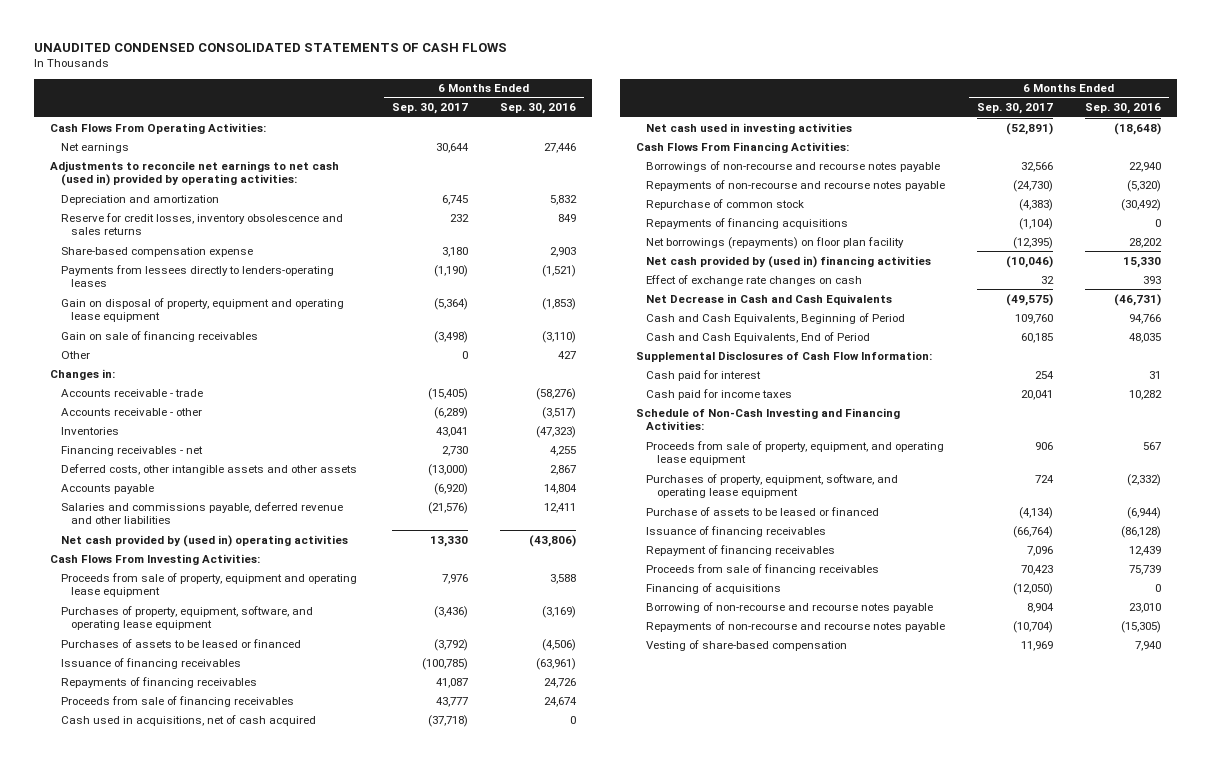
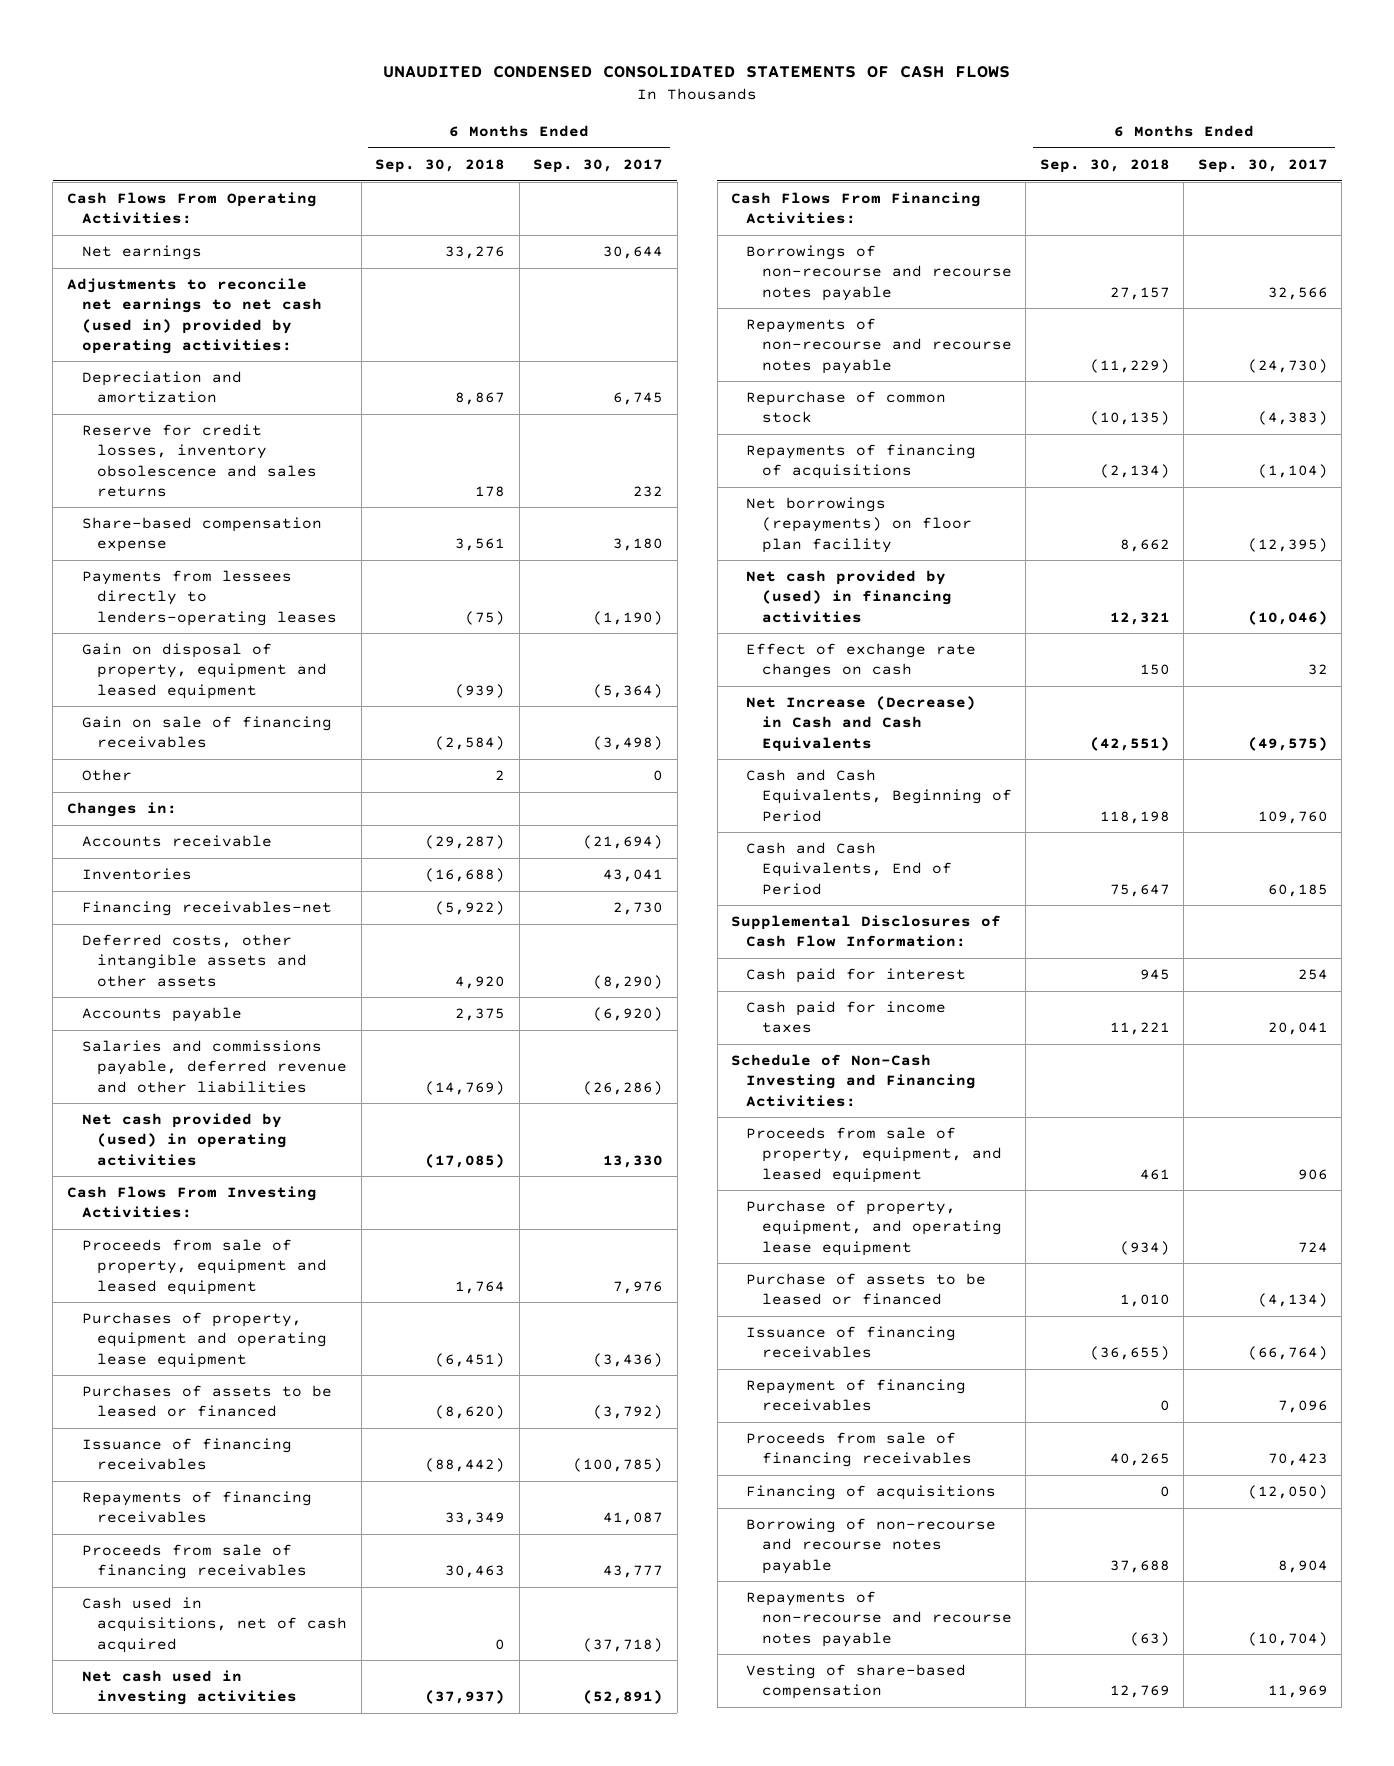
[499,103,576,115] Sep. 30, 2016 -> none
none -> [375,158,506,173] Sep. 30, 2018
[60,297,344,323] Gain on disposal of property, equipment and operating lease equipment -> [81,643,328,699] Gain on disposal of property, equipment and leased equipment
[60,407,202,416] Accounts receivable - other -> none
[60,388,203,397] Accounts receivable - trade -> [81,835,272,848] Accounts receivable
[427,387,468,400] (15,405) -> [583,835,664,850] (21,694)
[60,445,203,456] Financing receivables - net -> [81,901,332,917] Financing receivables-net
[427,463,468,476] (13,000) -> [593,974,664,989] (8,290)
[427,501,468,514] (21,576) -> [583,1080,664,1095] (26,286)
[60,534,348,547] Net cash provided by (used in) operating activities -> [81,1113,288,1166] Net cash provided by (used) in operating activities
[60,572,357,598] Proceeds from sale of property, equipment and operating lease equipment -> [81,1239,328,1295] Proceeds from sale of property, equipment and leased equipment
[60,605,313,631] Purchases of property, equipment, software, and operating lease equipment -> [81,1312,328,1368] Purchases of property, equipment and operating lease equipment
[646,217,849,229] Repayments of financing acquisitions -> [746,444,977,480] Repayments of financing of acquisitions
[646,255,932,268] Net cash provided by (used in) financing activities -> [746,570,952,623] Net cash provided by (used) in financing activities
[646,293,893,305] Net Decrease in Cash and Cash Equivalents -> [746,696,977,752] Net Increase (Decrease) in Cash and Cash Equivalents
[646,440,945,466] Proceeds from sale of property, equipment, and operating lease equipment -> [746,1127,1002,1183] Proceeds from sale of property, equipment, and leased equipment
[646,473,899,499] Purchases of property, equipment, software, and operating lease equipment -> [746,1200,1002,1256] Purchase of property, equipment, and operating lease equipment

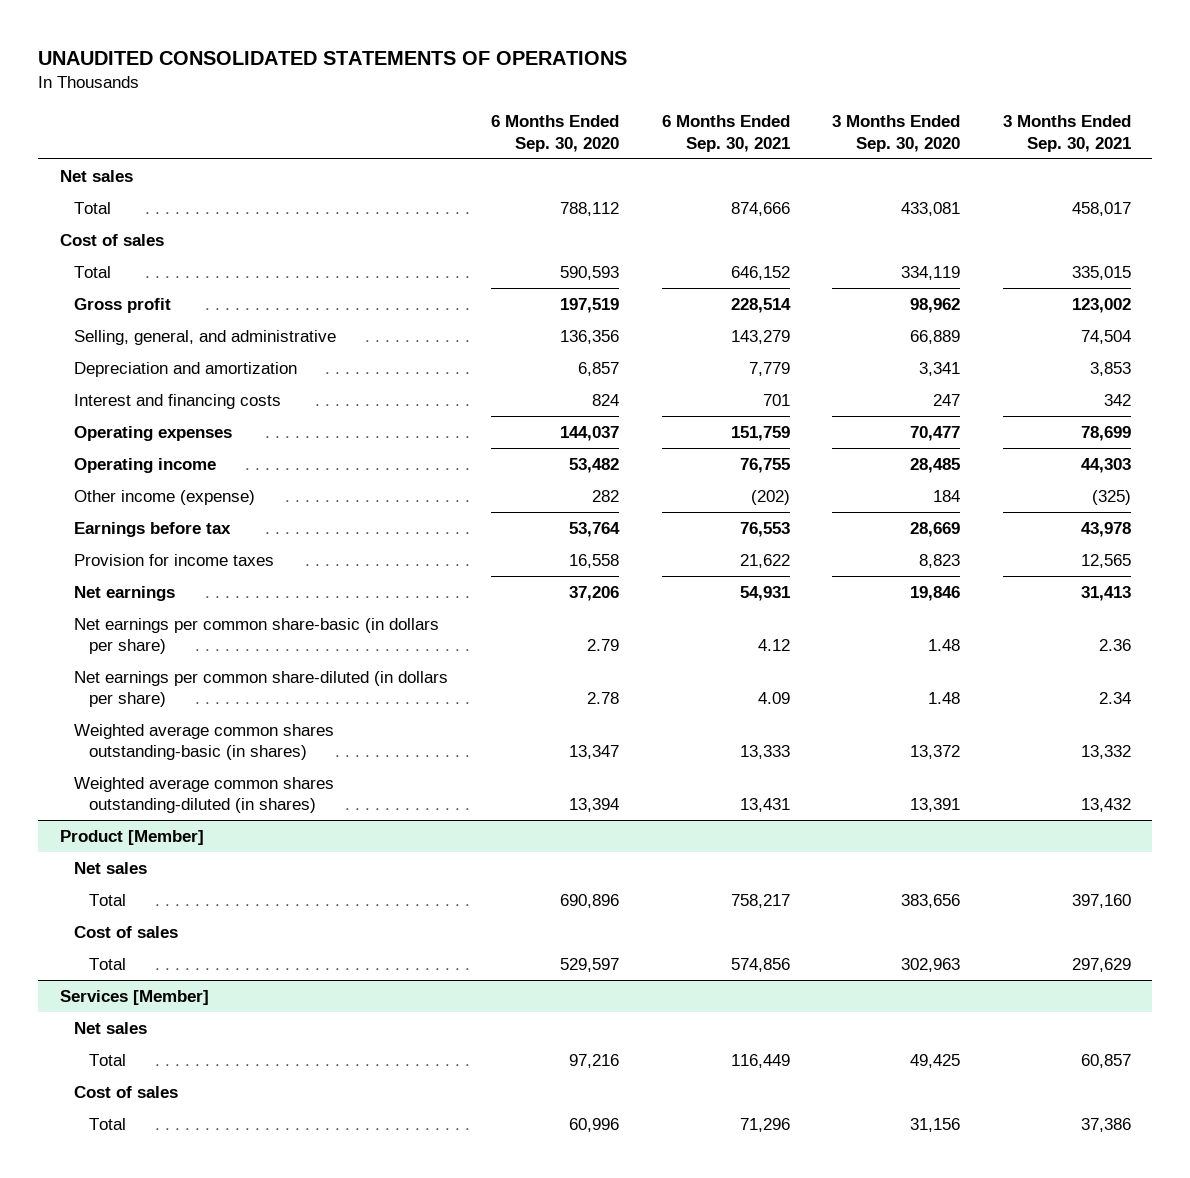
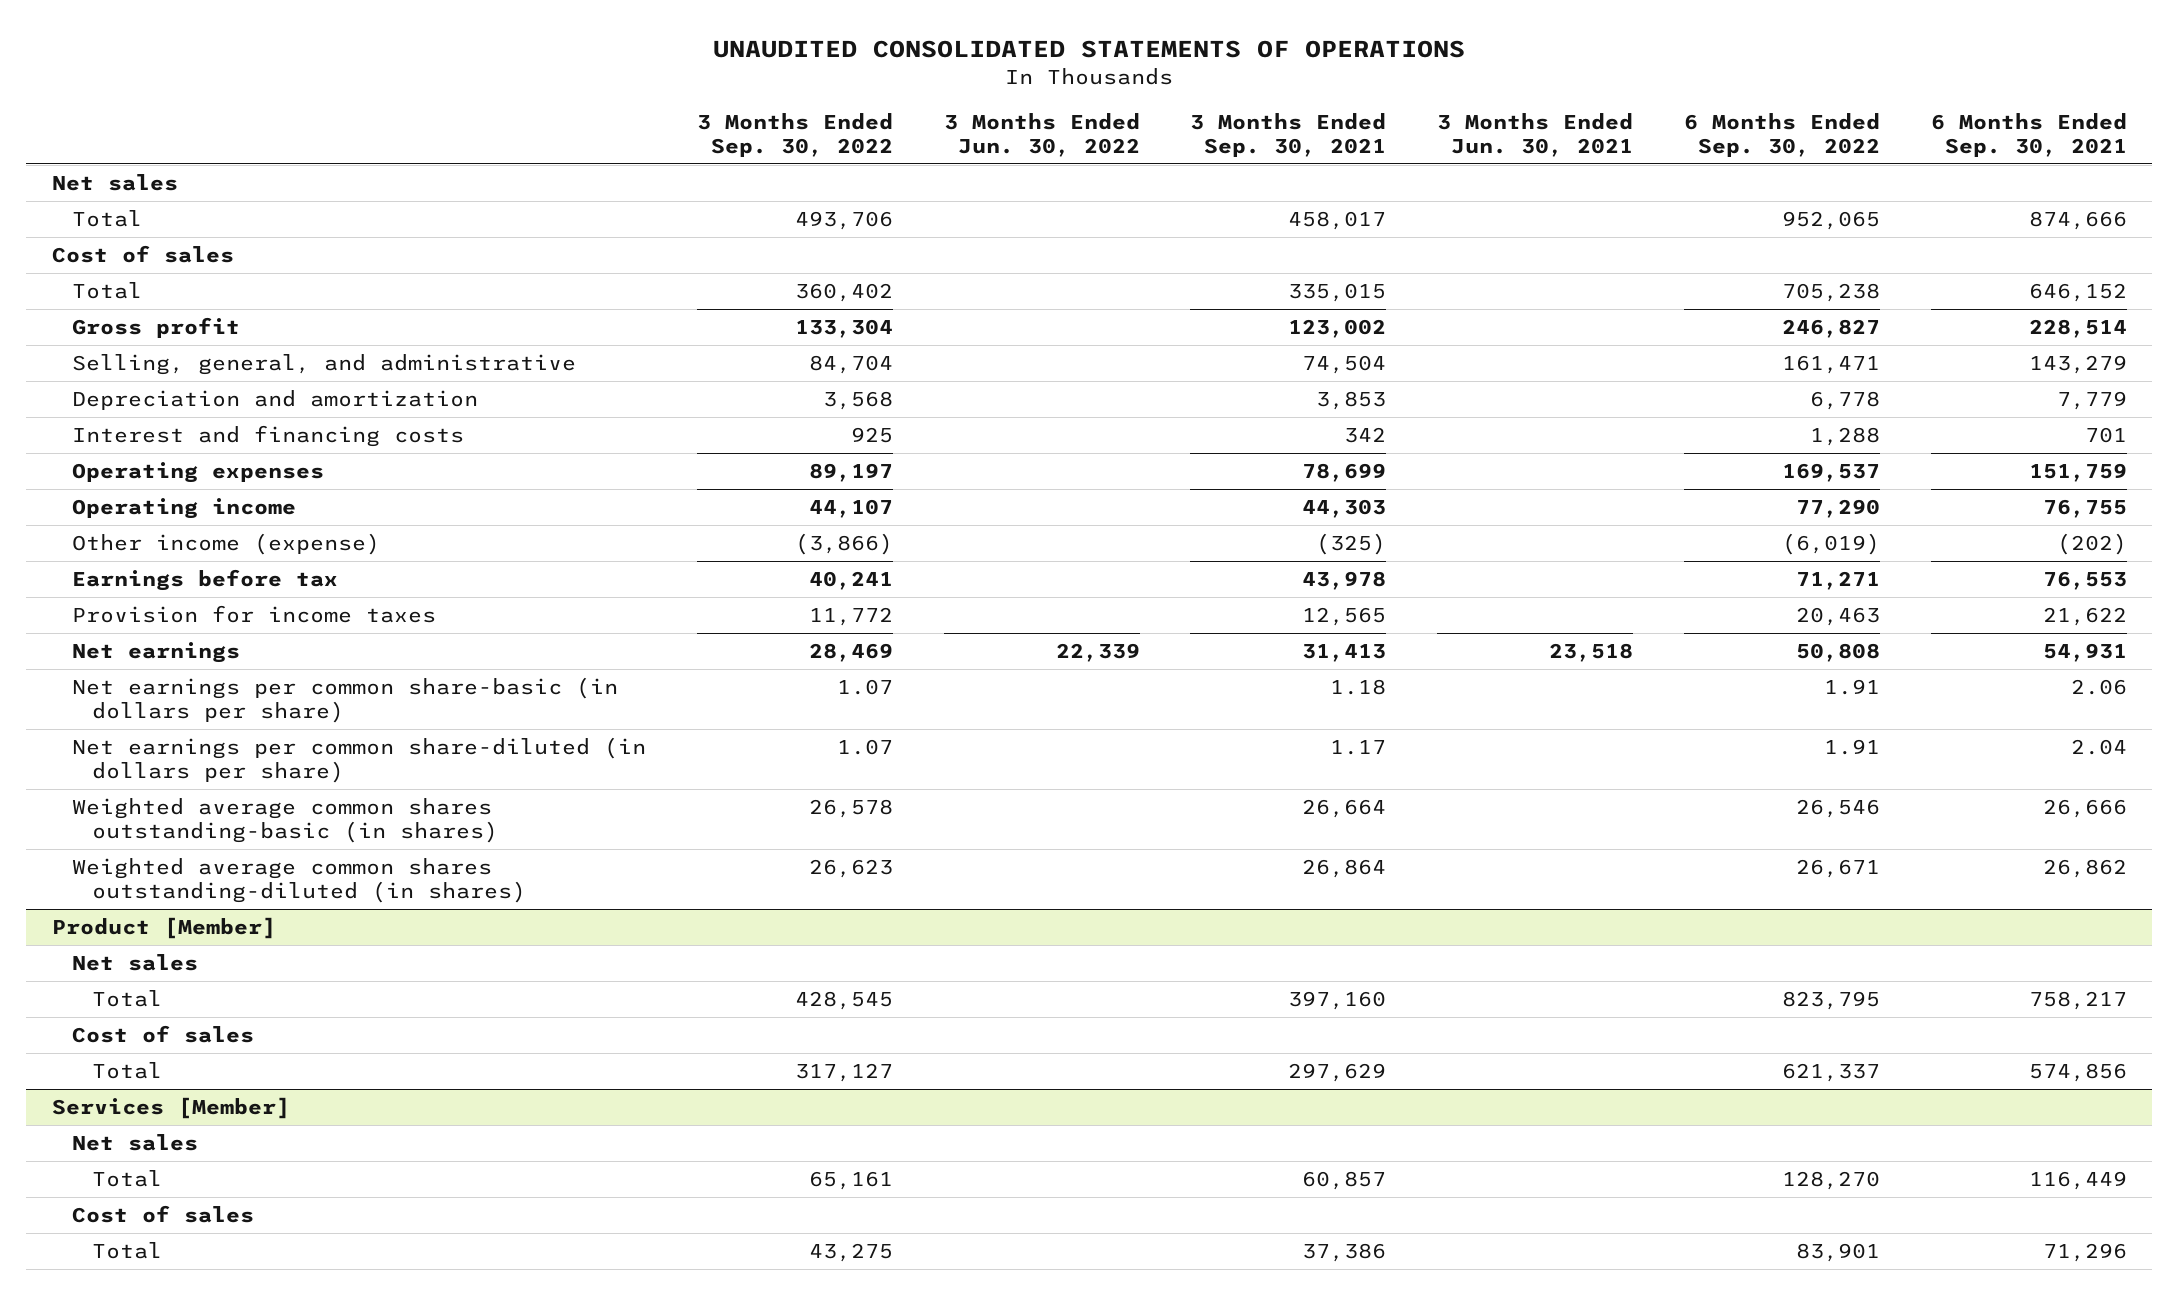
[490,115,619,152] 6 Months Ended Sep. 30, 2020 -> none
[832,115,961,152] 3 Months Ended Sep. 30, 2020 -> none
none -> [696,112,893,158] 3 Months Ended Sep. 30, 2022
none -> [943,112,1140,158] 3 Months Ended Jun. 30, 2022
none -> [1437,112,1634,158] 3 Months Ended Jun. 30, 2021
none -> [1684,112,1881,158] 6 Months Ended Sep. 30, 2022
[757,639,790,652] 4.12 -> [2070,678,2127,695] 2.06
[1098,639,1131,652] 2.36 -> [1330,678,1387,695] 1.18
[757,692,790,705] 4.09 -> [2070,738,2127,755] 2.04
[1098,692,1131,705] 2.34 -> [1330,739,1387,755] 1.17
[739,745,790,760] 13,333 -> [2042,798,2127,818] 26,666
[1080,745,1131,760] 13,332 -> [1302,798,1387,818] 26,664
[739,798,790,813] 13,431 -> [2042,858,2127,878] 26,862
[1080,798,1131,813] 13,432 -> [1302,858,1387,878] 26,864

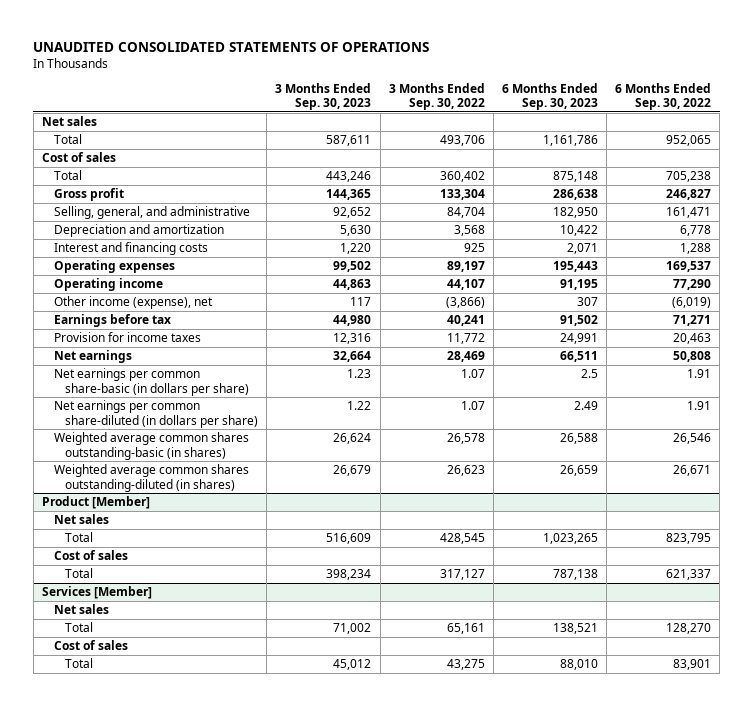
[943,112,1140,158] 3 Months Ended Jun. 30, 2022 -> none
[1190,112,1387,158] 3 Months Ended Sep. 30, 2021 -> none
[1437,112,1634,158] 3 Months Ended Jun. 30, 2021 -> none
[1930,112,2127,158] 6 Months Ended Sep. 30, 2021 -> none
none -> [275,82,372,111] 3 Months Ended Sep. 30, 2023
none -> [502,82,599,111] 6 Months Ended Sep. 30, 2023
[71,532,380,555] Other income (expense) -> [53,296,213,310] Other income (expense), net

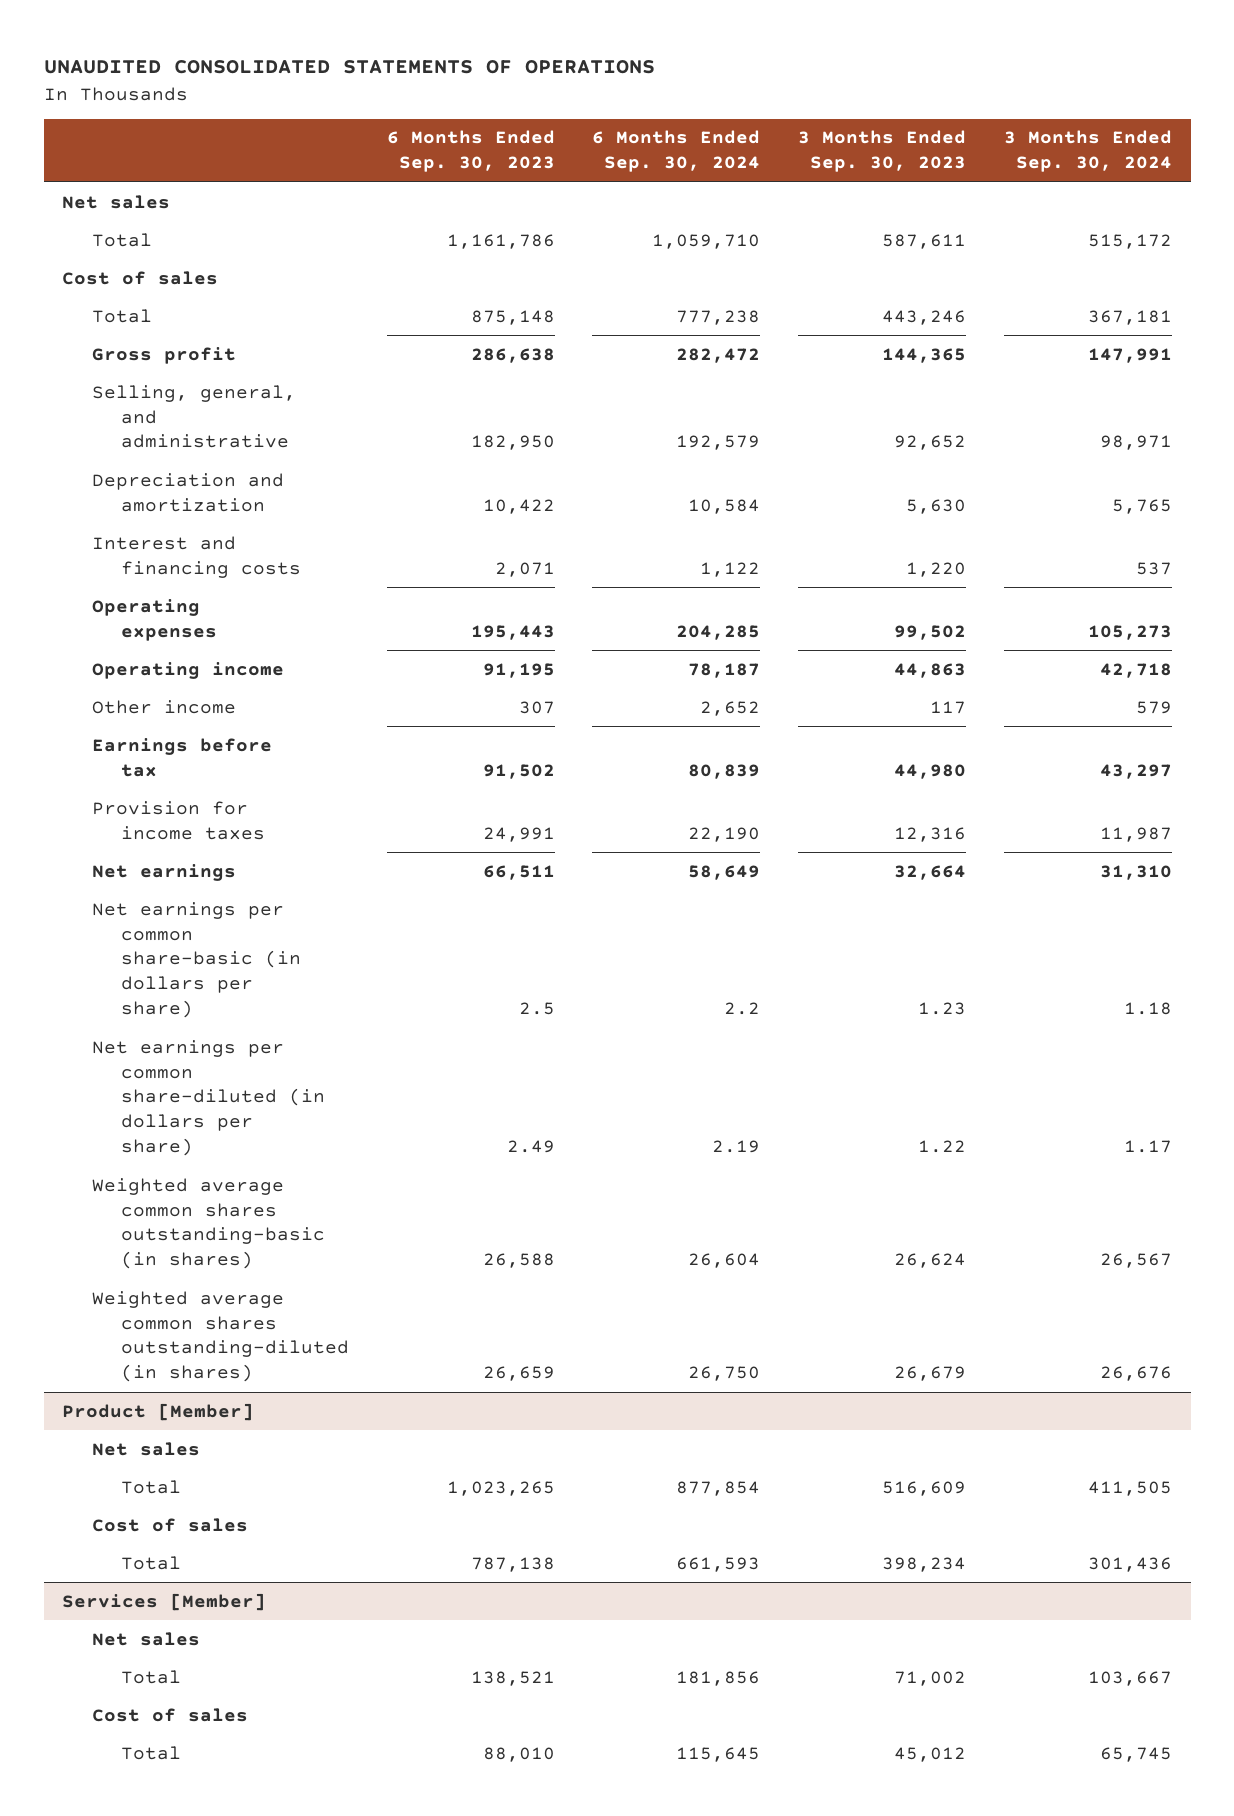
[388,82,485,111] 3 Months Ended Sep. 30, 2022 -> none
[615,82,712,111] 6 Months Ended Sep. 30, 2022 -> none
none -> [592,130,761,173] 6 Months Ended Sep. 30, 2024
none -> [1003,130,1172,173] 3 Months Ended Sep. 30, 2024
[53,296,213,310] Other income (expense), net -> [91,699,236,714] Other income

